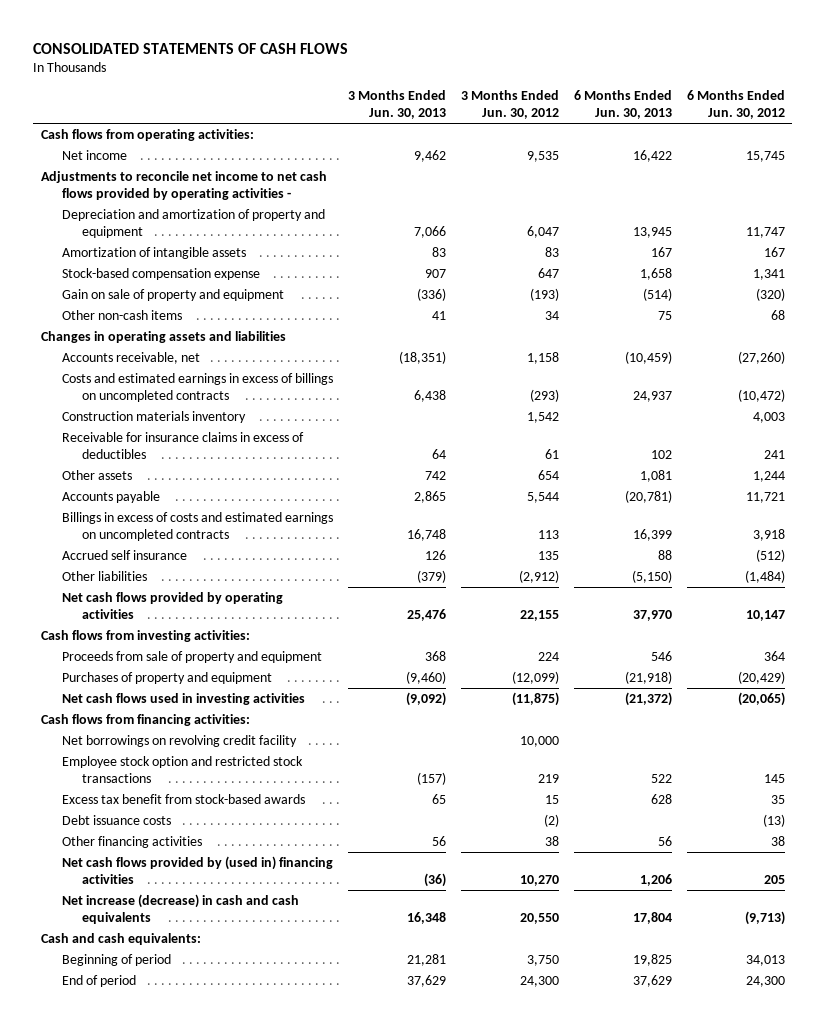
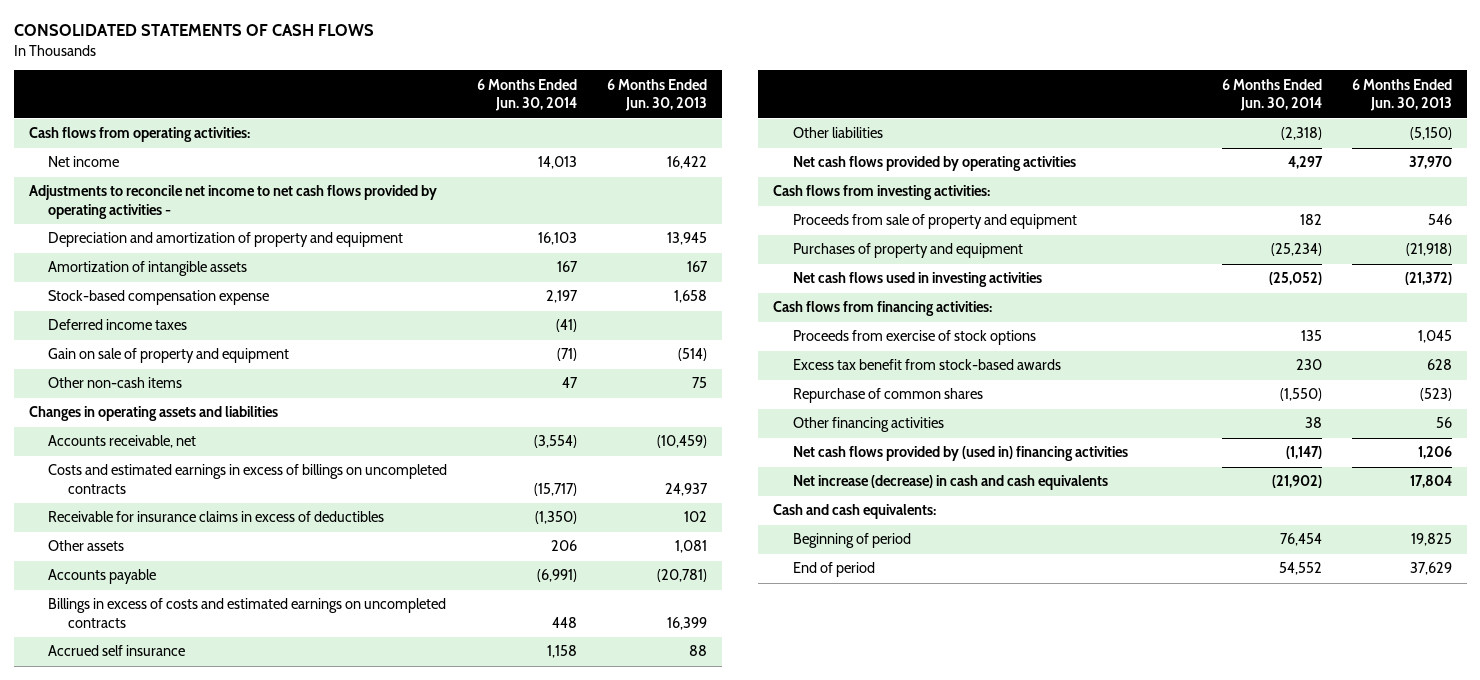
[347,90,446,120] 3 Months Ended Jun. 30, 2013 -> none
[460,90,559,120] 3 Months Ended Jun. 30, 2012 -> none
[686,90,785,120] 6 Months Ended Jun. 30, 2012 -> none
none -> [477,78,578,112] 6 Months Ended Jun. 30, 2014
none -> [48,319,188,331] Deferred income taxes
[61,410,246,423] Construction materials inventory -> none
[61,734,297,747] Net borrowings on revolving credit facility -> none
[61,755,303,783] Employee stock option and restricted stock transactions -> none
none -> [792,330,1036,346] Proceeds from exercise of stock options
[61,814,171,825] Debt issuance costs -> none
none -> [792,388,983,404] Repurchase of common shares

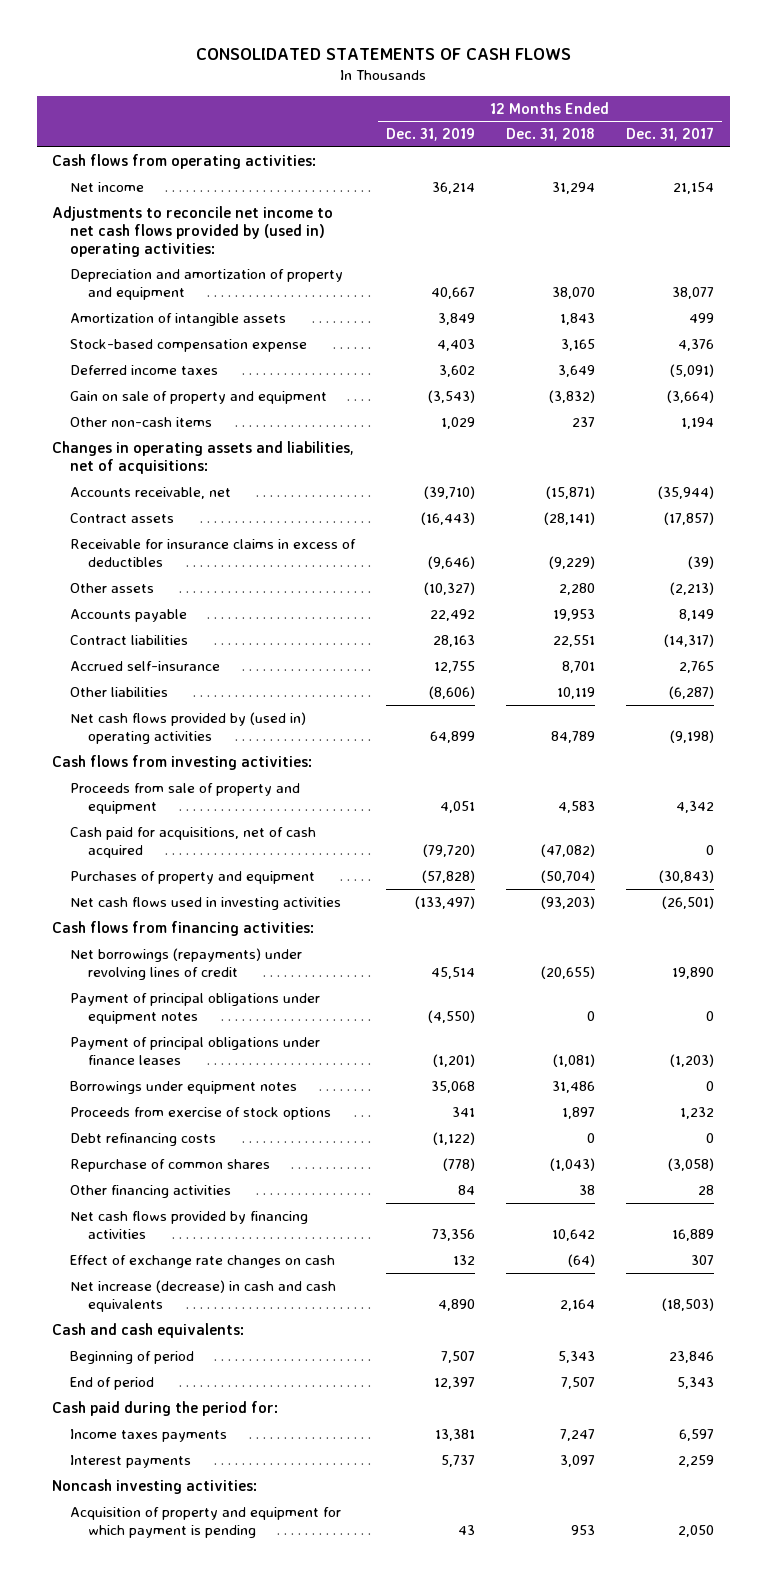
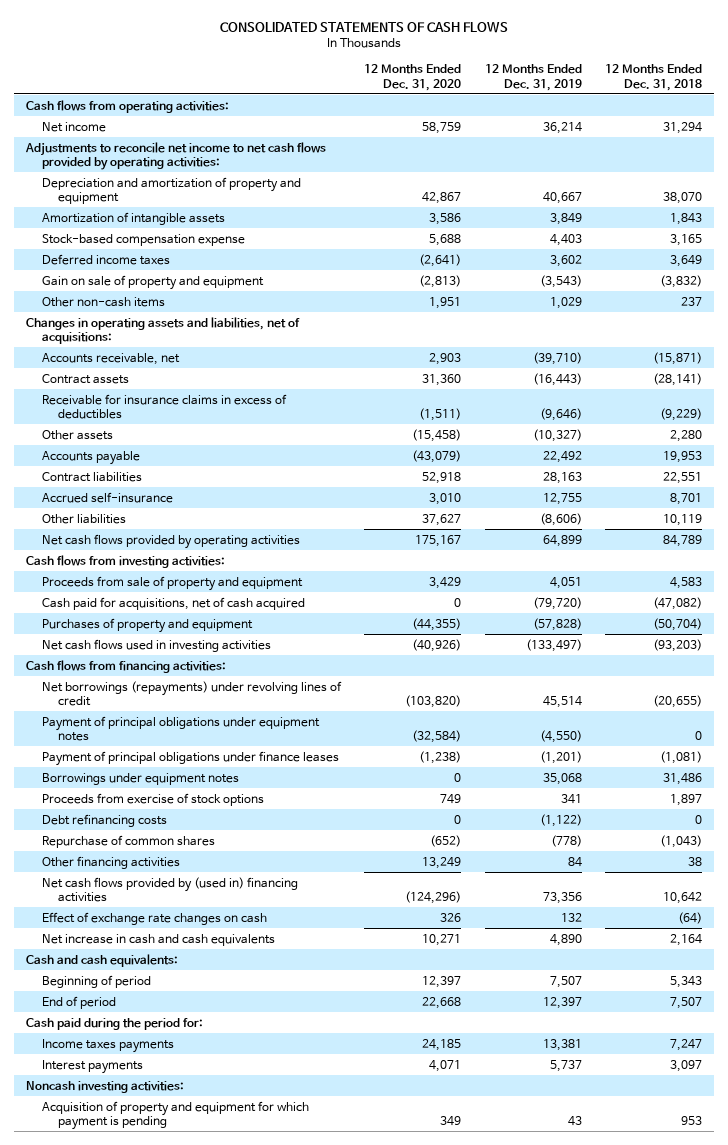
[626,127,715,142] Dec. 31, 2017 -> none
none -> [364,64,462,91] 12 Months Ended Dec. 31, 2020
[52,205,334,257] Adjustments to reconcile net income to net cash flows provided by (used in) operating activities: -> [24,141,326,170] Adjustments to reconcile net income to net cash flows provided by operating activities:
[70,711,307,744] Net cash flows provided by (used in) operating activities -> [42,533,301,549] Net cash flows provided by operating activities
[70,1210,309,1239] Net cash flows provided by financing activities -> [42,876,299,902] Net cash flows provided by (used in) financing activities
[70,1279,337,1312] Net increase (decrease) in cash and cash equivalents -> [42,933,276,946] Net increase in cash and cash equivalents

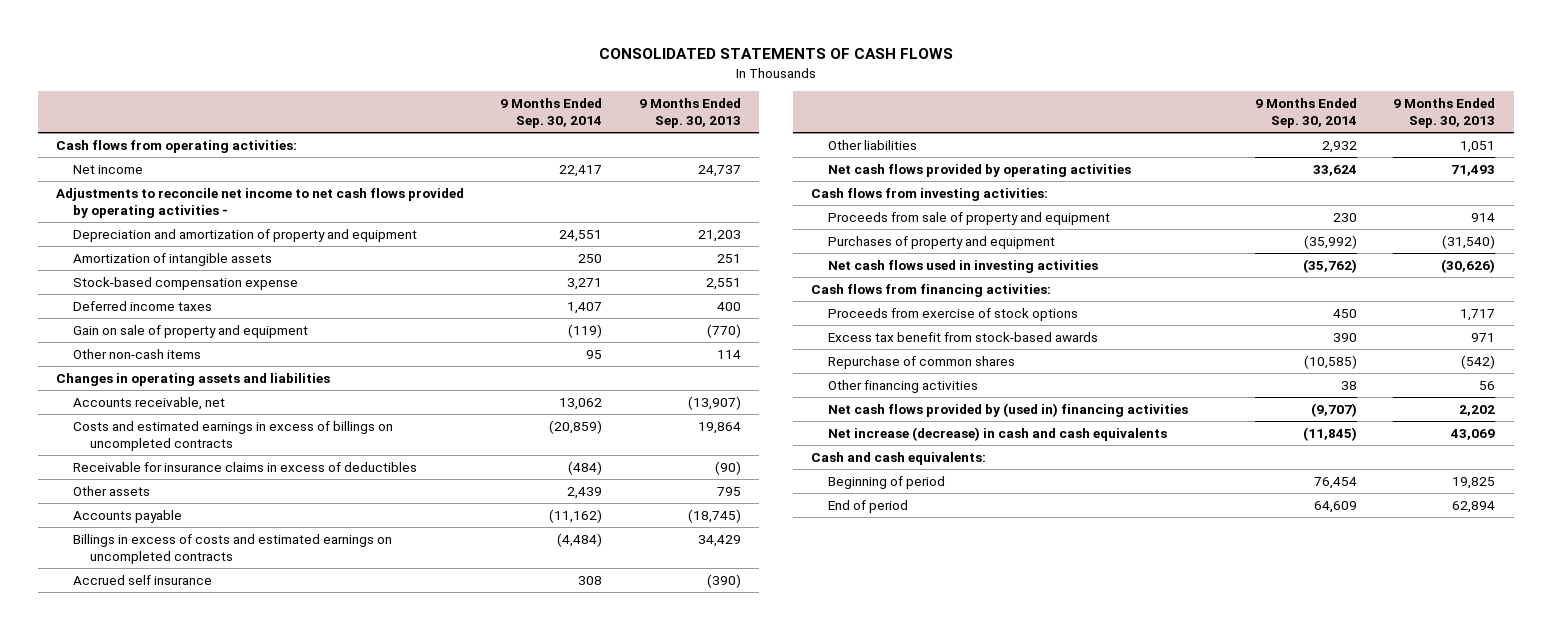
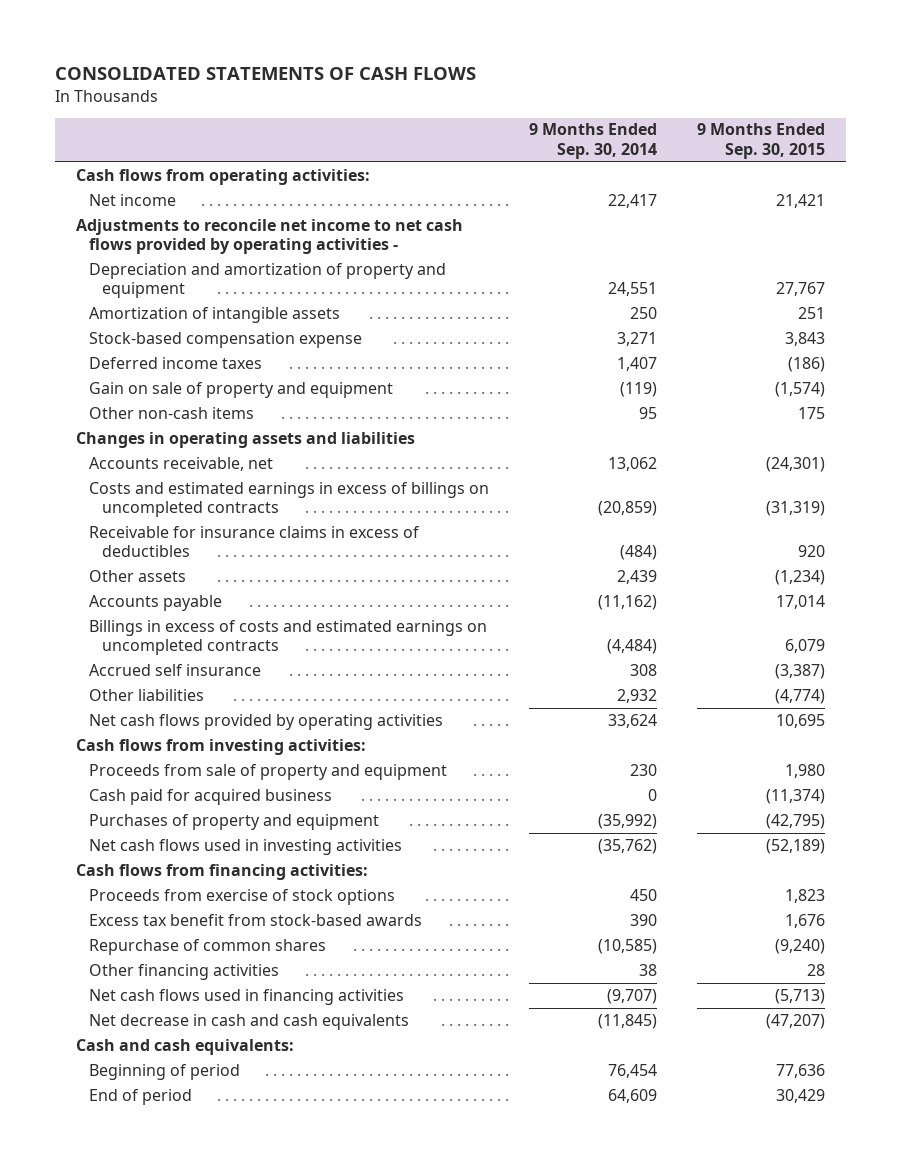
[638,97,741,129] 9 Months Ended Sep. 30, 2013 -> none
none -> [697,123,826,159] 9 Months Ended Sep. 30, 2015
none -> [88,788,332,805] Cash paid for acquired business
[828,402,1189,417] Net cash flows provided by (used in) financing activities -> [88,988,404,1005] Net cash flows used in financing activities
[828,426,1168,441] Net increase (decrease) in cash and cash equivalents -> [88,1013,409,1030] Net decrease in cash and cash equivalents

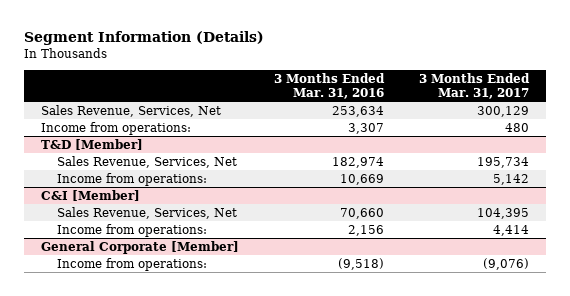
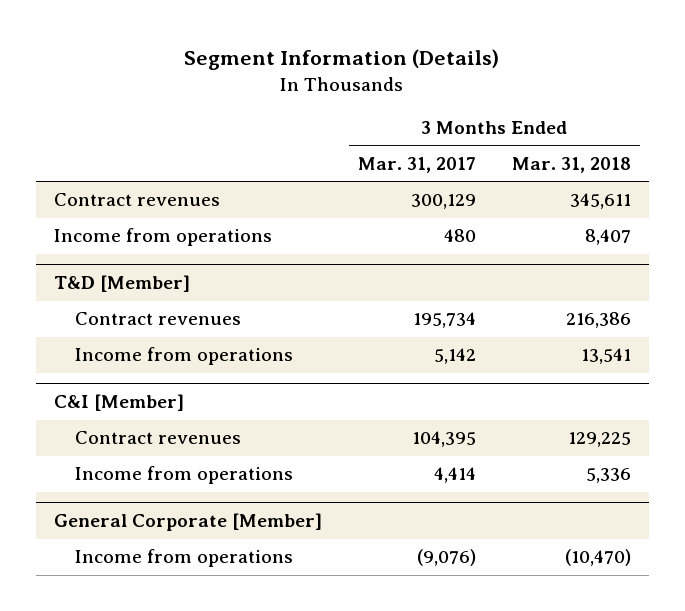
[273,73,385,100] 3 Months Ended Mar. 31, 2016 -> none
none -> [511,156,631,173] Mar. 31, 2018
[41,104,222,117] Sales Revenue, Services, Net -> [54,193,221,207] Contract revenues
[41,121,192,135] Income from operations: -> [54,228,273,247] Income from operations
[57,155,238,168] Sales Revenue, Services, Net -> [74,312,241,326] Contract revenues
[57,172,208,186] Income from operations: -> [74,347,293,366] Income from operations
[57,206,238,219] Sales Revenue, Services, Net -> [74,431,241,445] Contract revenues
[57,223,208,237] Income from operations: -> [74,466,293,485] Income from operations
[57,257,208,271] Income from operations: -> [74,549,293,568] Income from operations

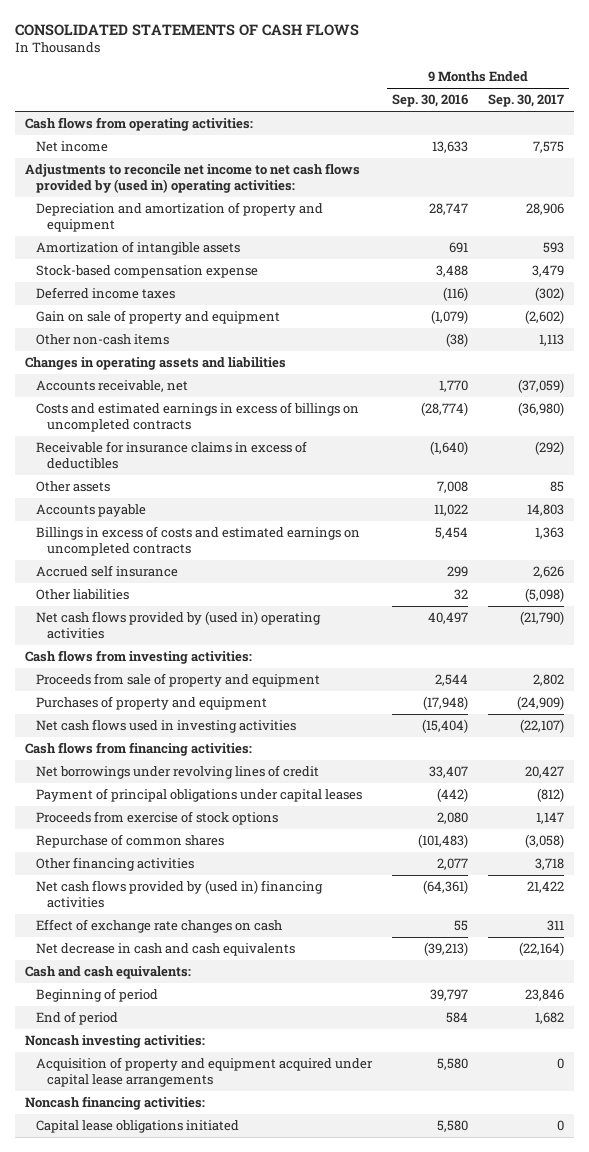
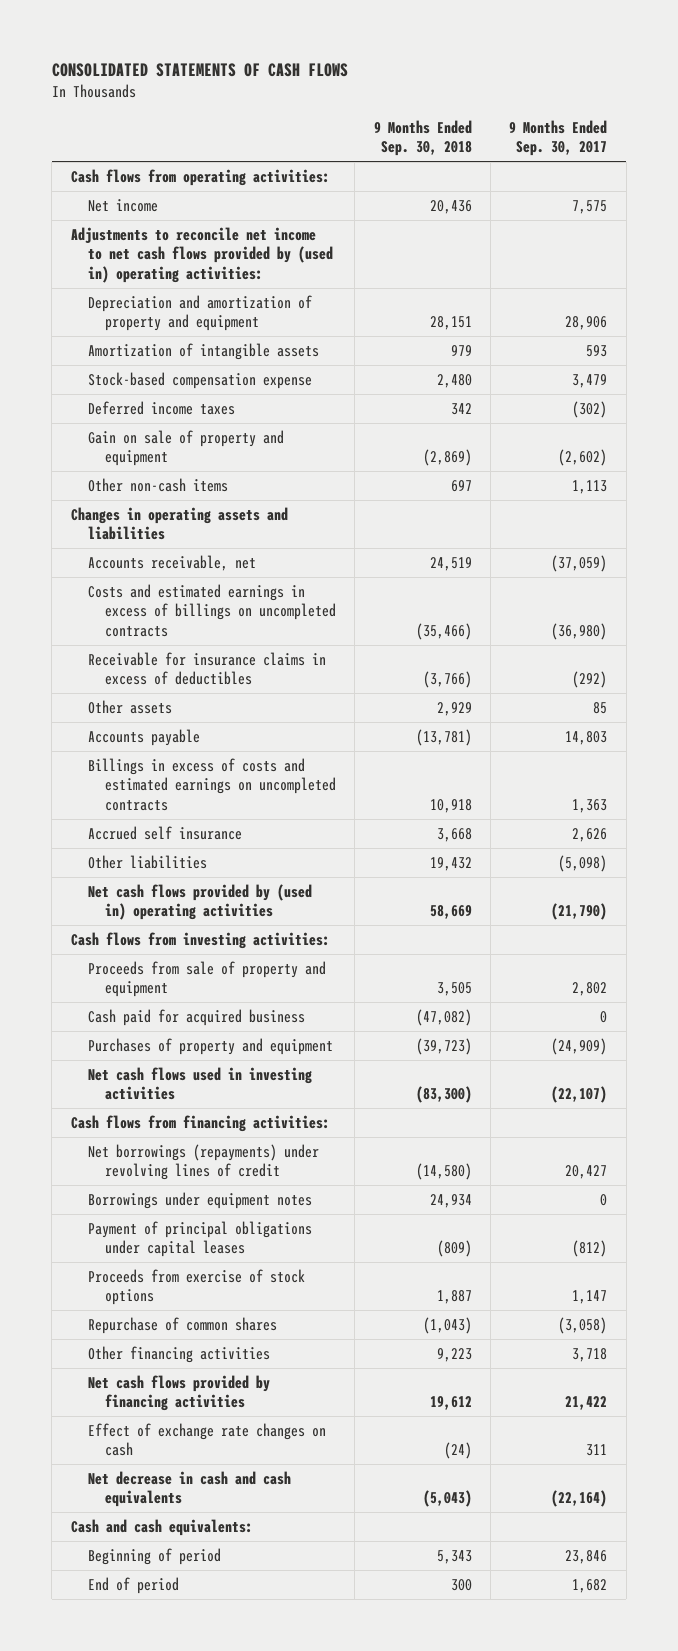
[391,94,468,108] Sep. 30, 2016 -> none
none -> [373,119,472,157] 9 Months Ended Sep. 30, 2018
none -> [87,1008,305,1026] Cash paid for acquired business
[36,765,320,780] Net borrowings under revolving lines of credit -> [87,1143,319,1181] Net borrowings (repayments) under revolving lines of credit
none -> [87,1191,312,1209] Borrowings under equipment notes
[36,880,324,908] Net cash flows provided by (used in) financing activities -> [87,1374,270,1412] Net cash flows provided by financing activities
[25,1035,206,1049] Noncash investing activities: -> none
[36,1057,374,1087] Acquisition of property and equipment acquired under capital lease arrangements -> none
[25,1096,206,1111] Noncash financing activities: -> none
[36,1120,240,1134] Capital lease obligations initiated -> none

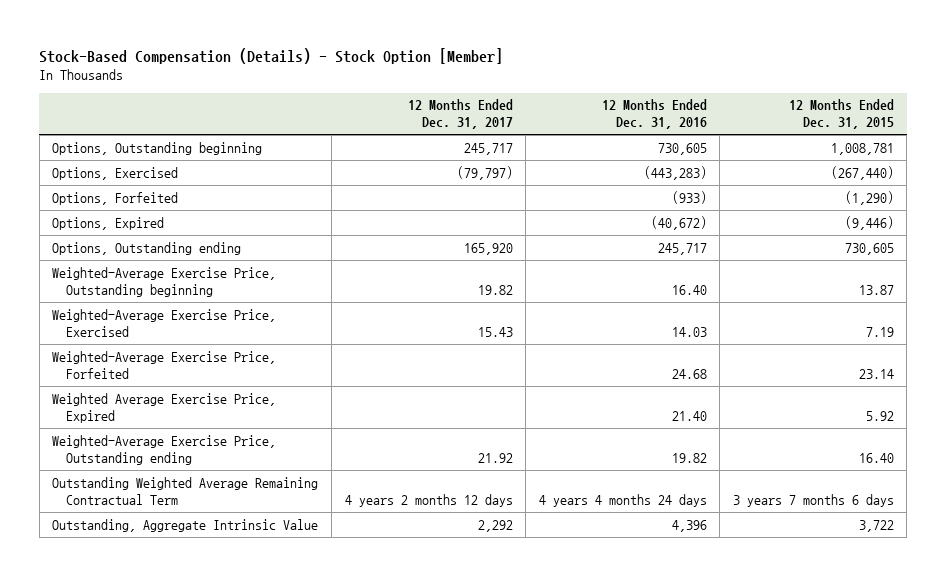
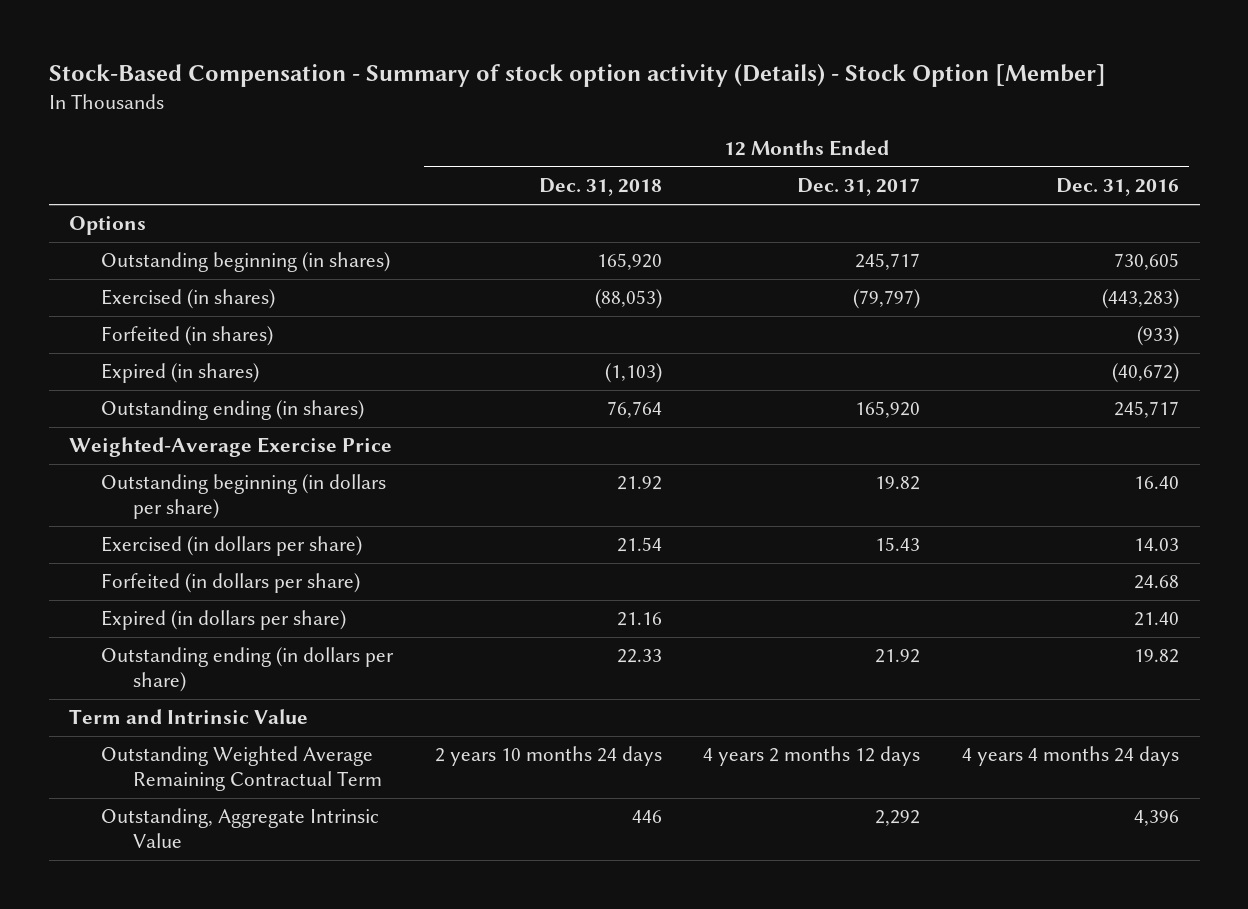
[39,47,504,64] Stock-Based Compensation (Details) - Stock Option [Member] -> [48,63,1106,87] Stock-Based Compensation - Summary of stock option activity (Details) - Stock Option [Member]
[788,99,894,130] 12 Months Ended Dec. 31, 2015 -> none
none -> [538,178,662,197] Dec. 31, 2018
none -> [69,216,147,236] Options
[52,141,263,155] Options, Outstanding beginning -> [101,252,391,273] Outstanding beginning (in shares)
[52,166,179,180] Options, Exercised -> [101,289,276,310] Exercised (in shares)
[52,191,179,205] Options, Forfeited -> [101,326,274,347] Forfeited (in shares)
[52,216,165,230] Options, Expired -> [101,363,260,384] Expired (in shares)
[52,241,242,255] Options, Outstanding ending -> [101,400,365,421] Outstanding ending (in shares)
none -> [69,437,393,458] Weighted-Average Exercise Price
[52,266,277,297] Weighted-Average Exercise Price, Outstanding beginning -> [101,474,387,520] Outstanding beginning (in dollars per share)
[52,308,277,337] Weighted-Average Exercise Price, Exercised -> [101,536,363,557] Exercised (in dollars per share)
[52,350,277,379] Weighted-Average Exercise Price, Forfeited -> [101,573,361,594] Forfeited (in dollars per share)
[52,392,277,423] Weighted Average Exercise Price, Expired -> [101,610,347,631] Expired (in dollars per share)
[52,434,277,465] Weighted-Average Exercise Price, Outstanding ending -> [101,647,395,693] Outstanding ending (in dollars per share)
none -> [69,709,309,725] Term and Intrinsic Value

